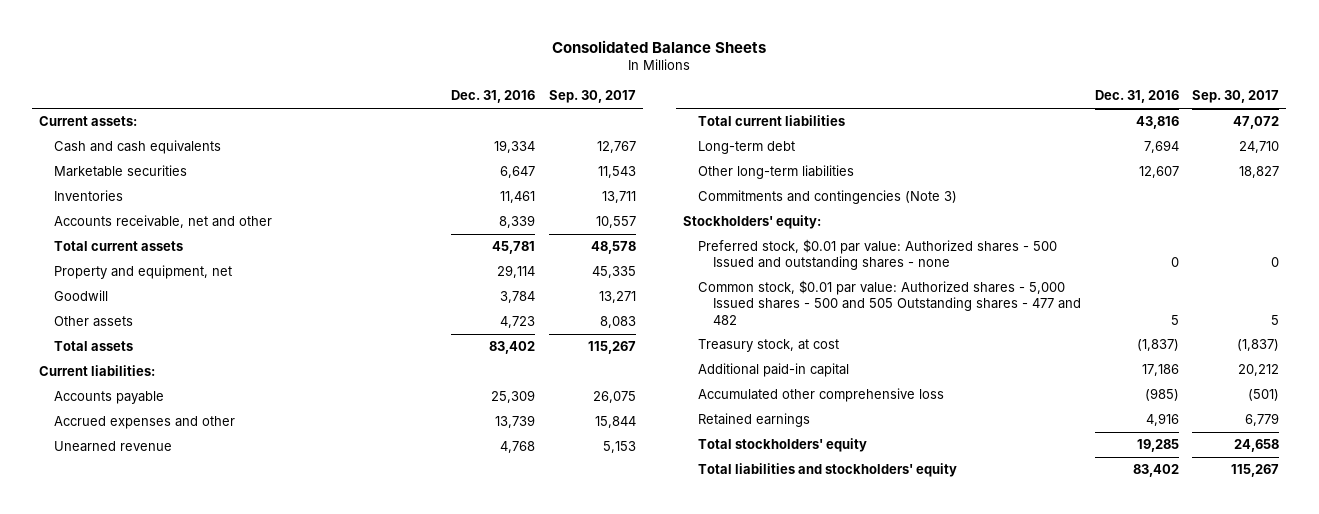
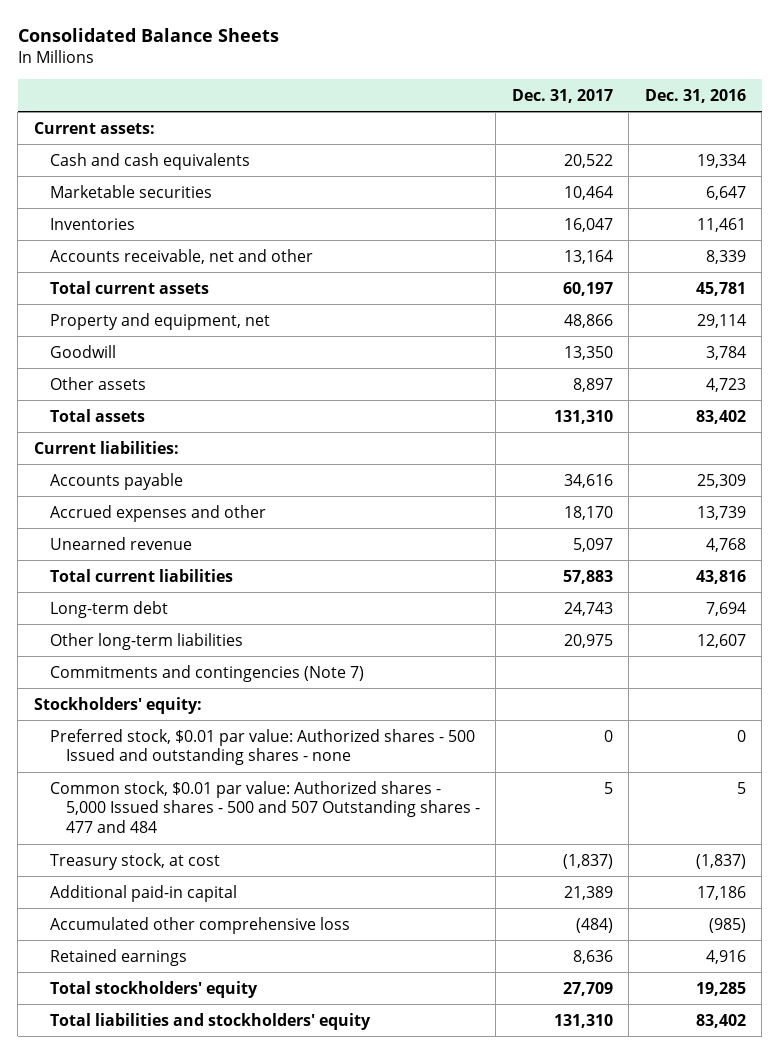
[549,90,637,104] Sep. 30, 2017 -> none
none -> [511,88,613,103] Dec. 31, 2017
[697,190,957,205] Commitments and contingencies (Note 3) -> [49,664,364,682] Commitments and contingencies (Note 7)
[697,280,1081,325] Common stock, $0.01 par value: Authorized shares - 5,000 Issued shares - 500 and 505 Outstanding shares - 477 and 482 -> [49,780,480,834] Common stock, $0.01 par value: Authorized shares - 5,000 Issued shares - 500 and 507 Outstanding shares - 477 and 484

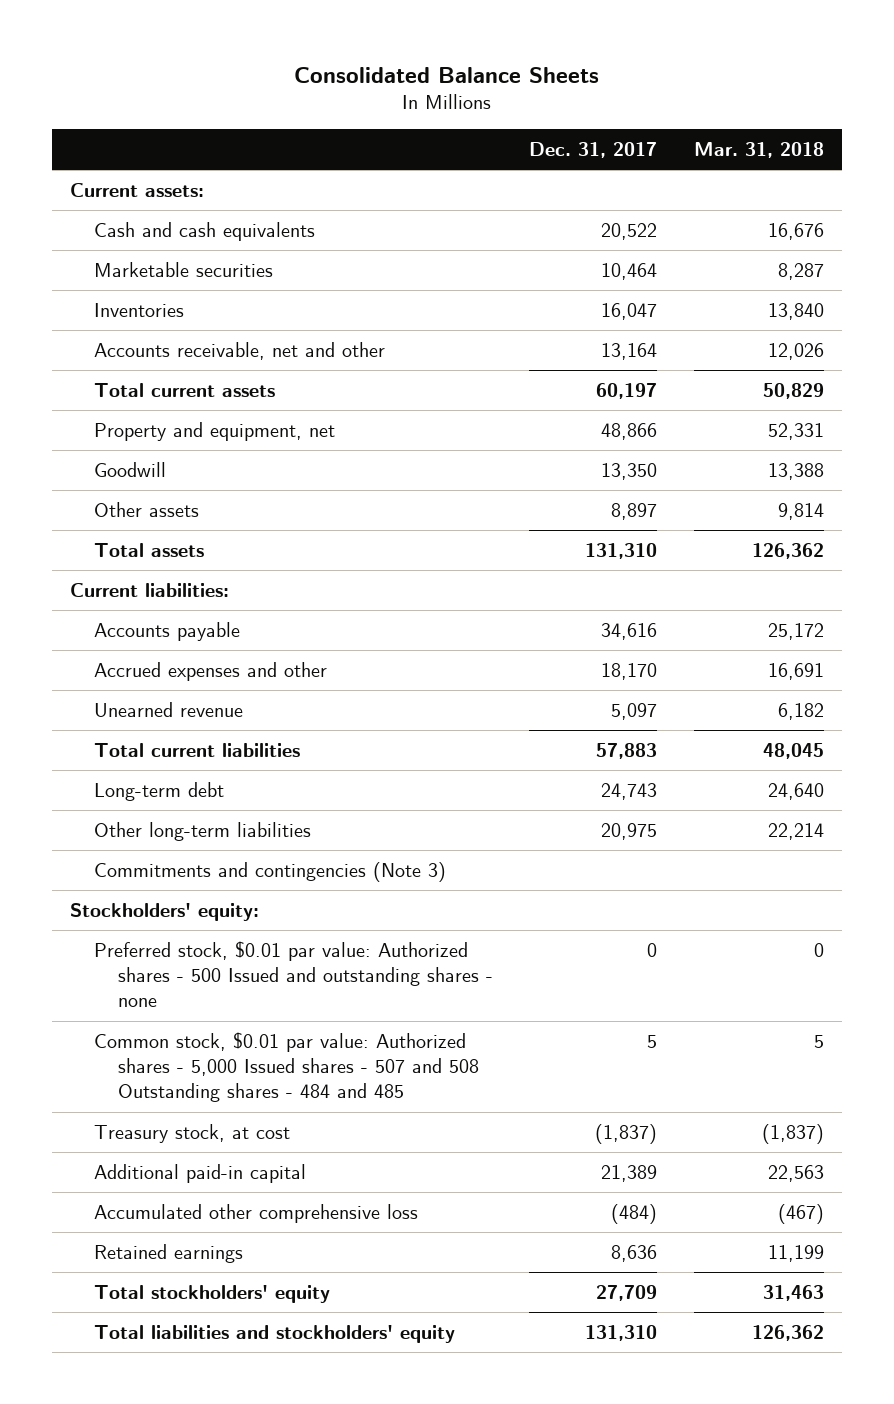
[644,88,746,103] Dec. 31, 2016 -> none
none -> [693,142,824,159] Mar. 31, 2018
[49,664,364,682] Commitments and contingencies (Note 7) -> [94,861,447,882] Commitments and contingencies (Note 3)
[49,780,480,834] Common stock, $0.01 par value: Authorized shares - 5,000 Issued shares - 500 and 507 Outstanding shares - 477 and 484 -> [94,1031,480,1103] Common stock, $0.01 par value: Authorized shares - 5,000 Issued shares - 507 and 508 Outstanding shares - 484 and 485

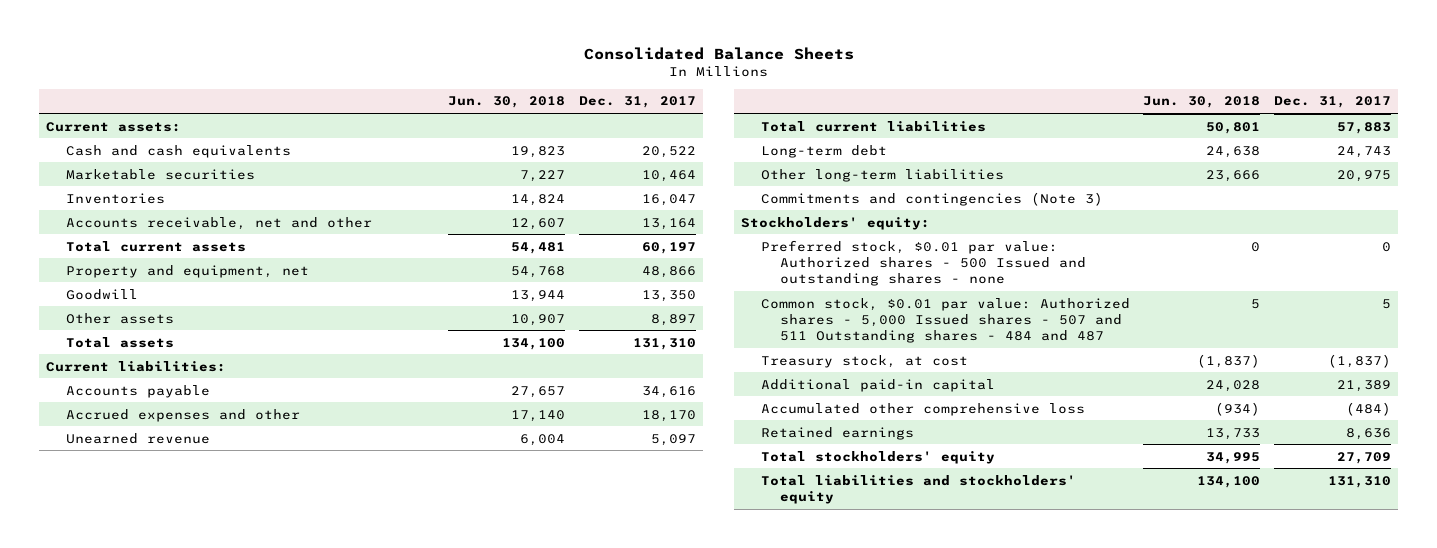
[693,142,824,159] Mar. 31, 2018 -> none
none -> [448,96,566,109] Jun. 30, 2018
[94,1031,480,1103] Common stock, $0.01 par value: Authorized shares - 5,000 Issued shares - 507 and 508 Outstanding shares - 484 and 485 -> [760,297,1130,343] Common stock, $0.01 par value: Authorized shares - 5,000 Issued shares - 507 and 511 Outstanding shares - 484 and 487

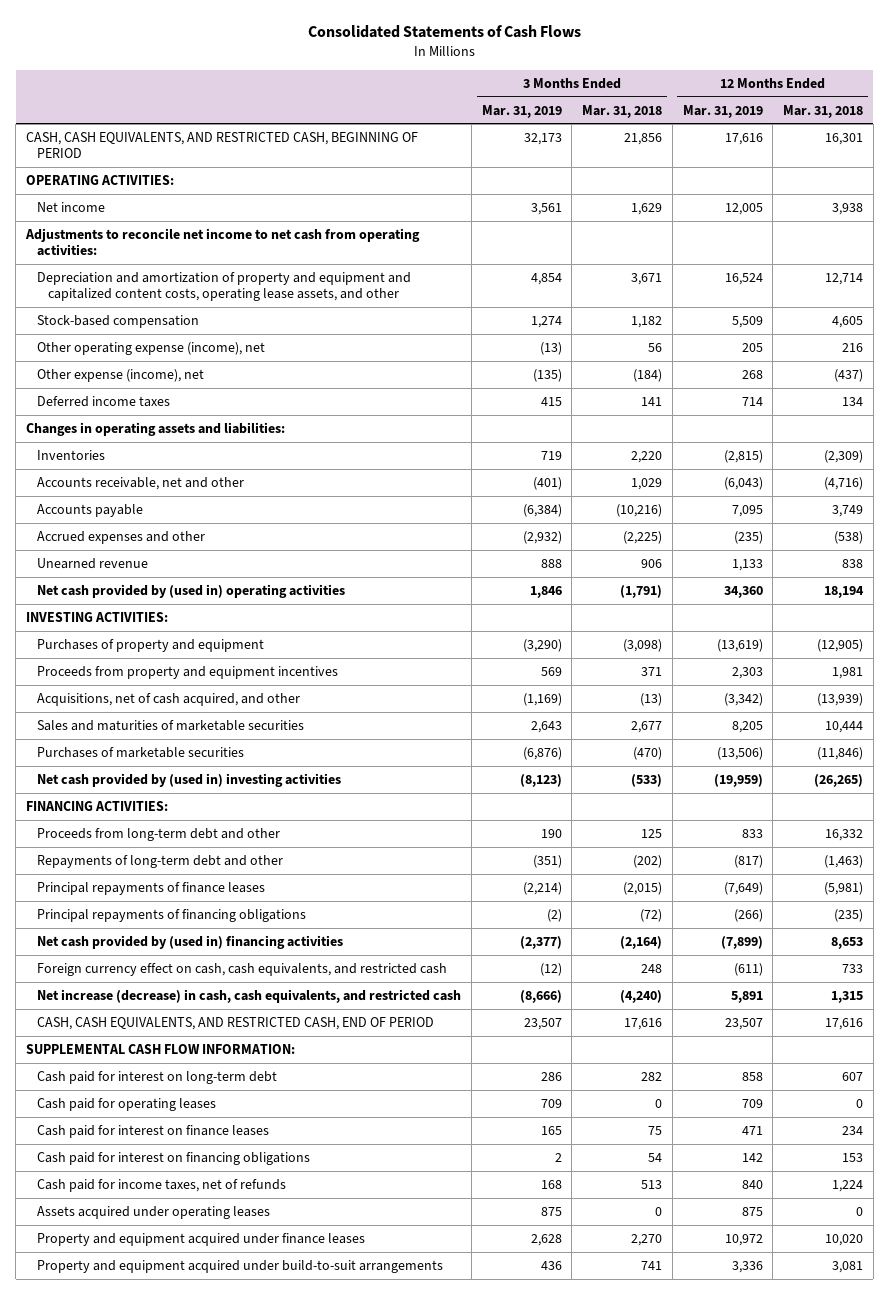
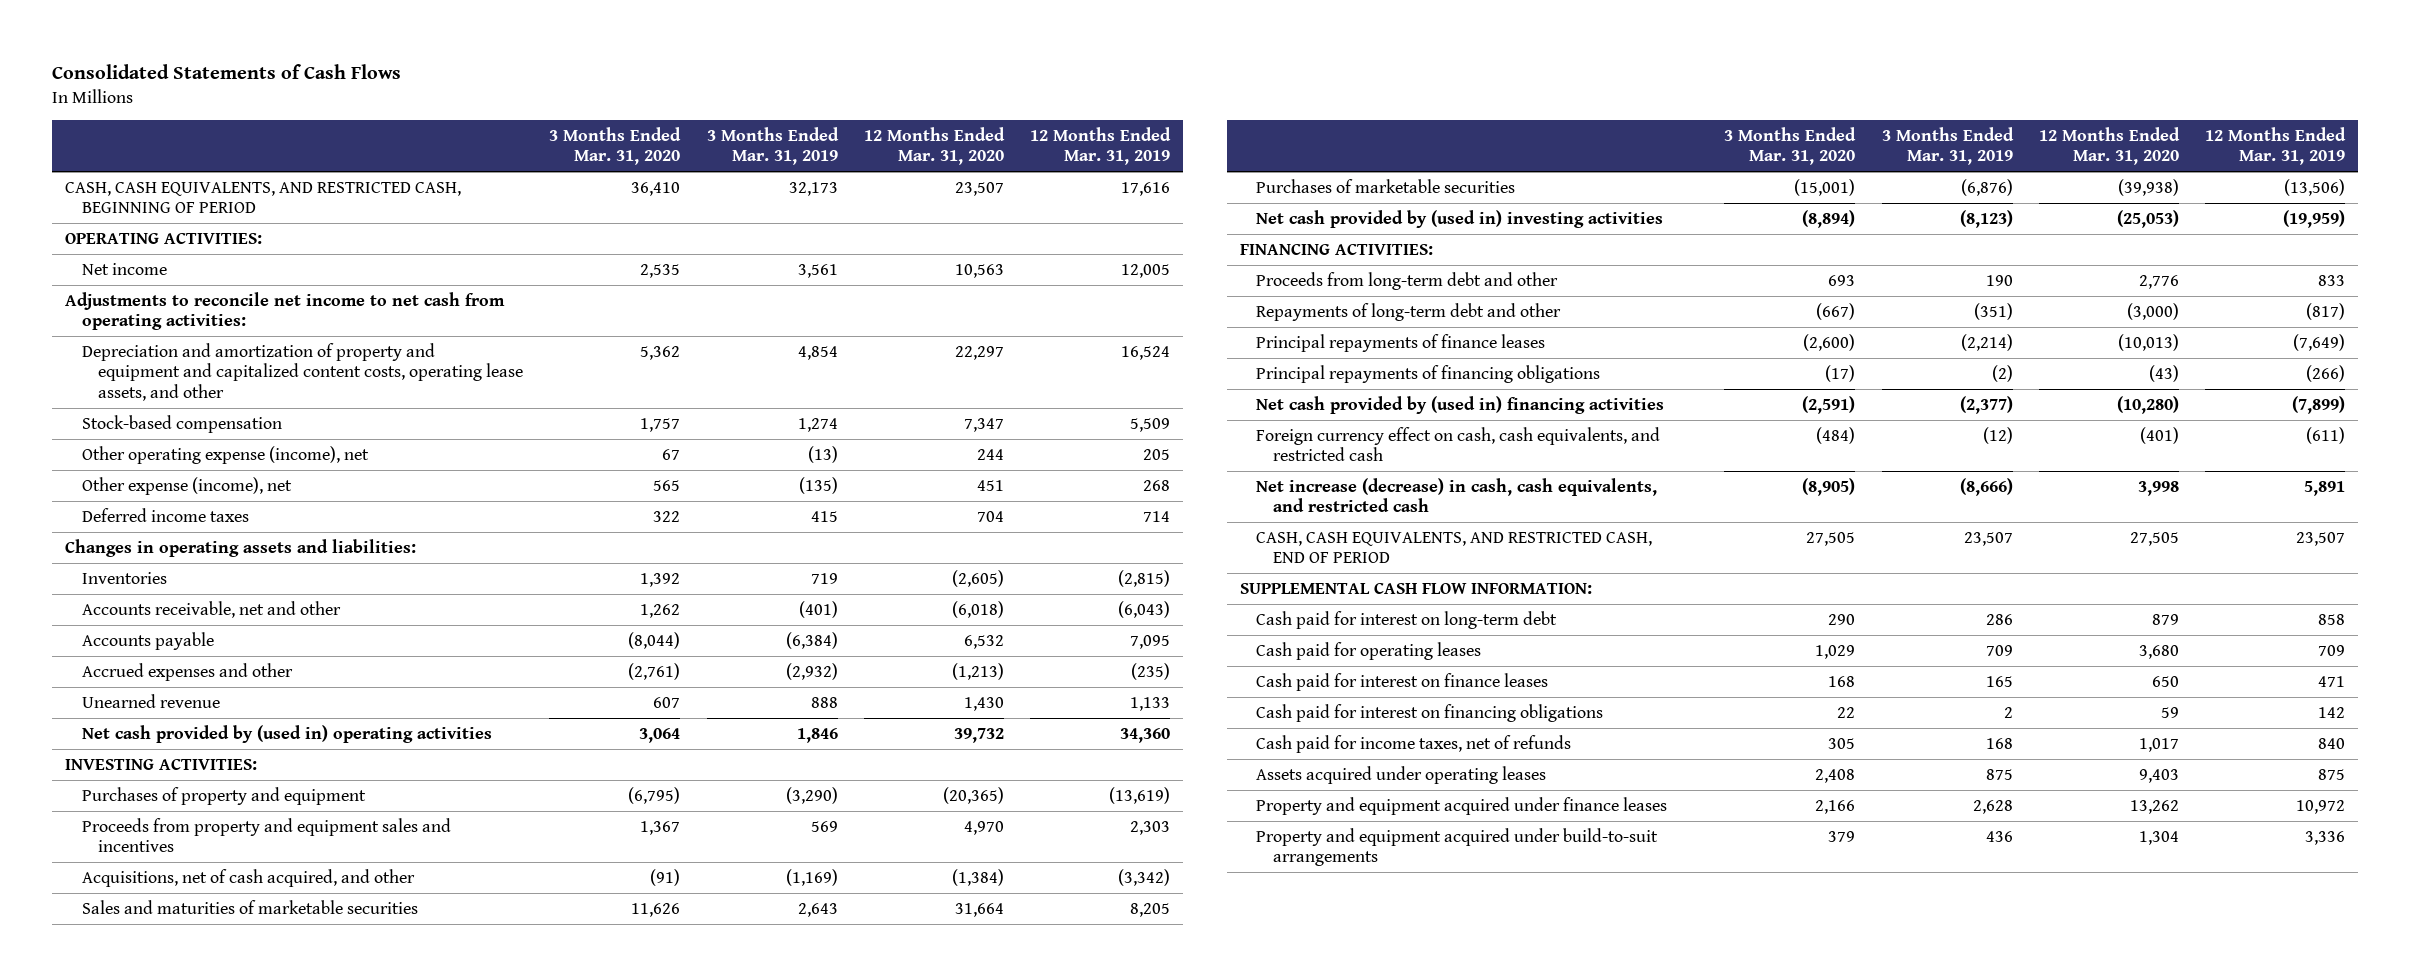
[582,104,663,118] Mar. 31, 2018 -> none
[783,104,864,118] Mar. 31, 2018 -> none
none -> [549,126,682,166] 3 Months Ended Mar. 31, 2020
none -> [863,126,1005,166] 12 Months Ended Mar. 31, 2020
[37,665,339,679] Proceeds from property and equipment incentives -> [81,817,451,853] Proceeds from property and equipment sales and incentives

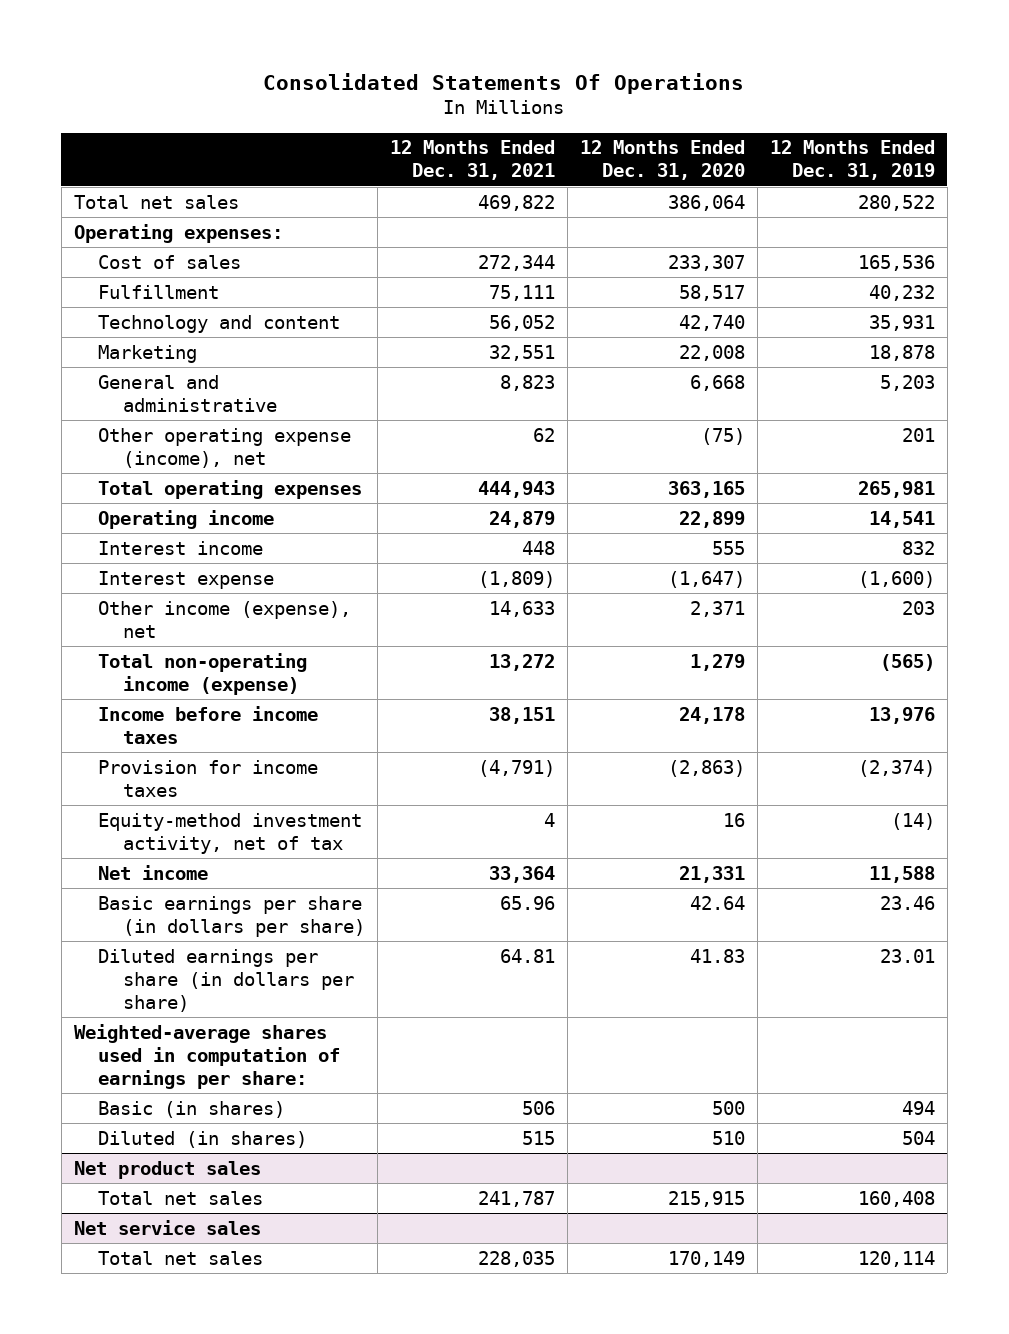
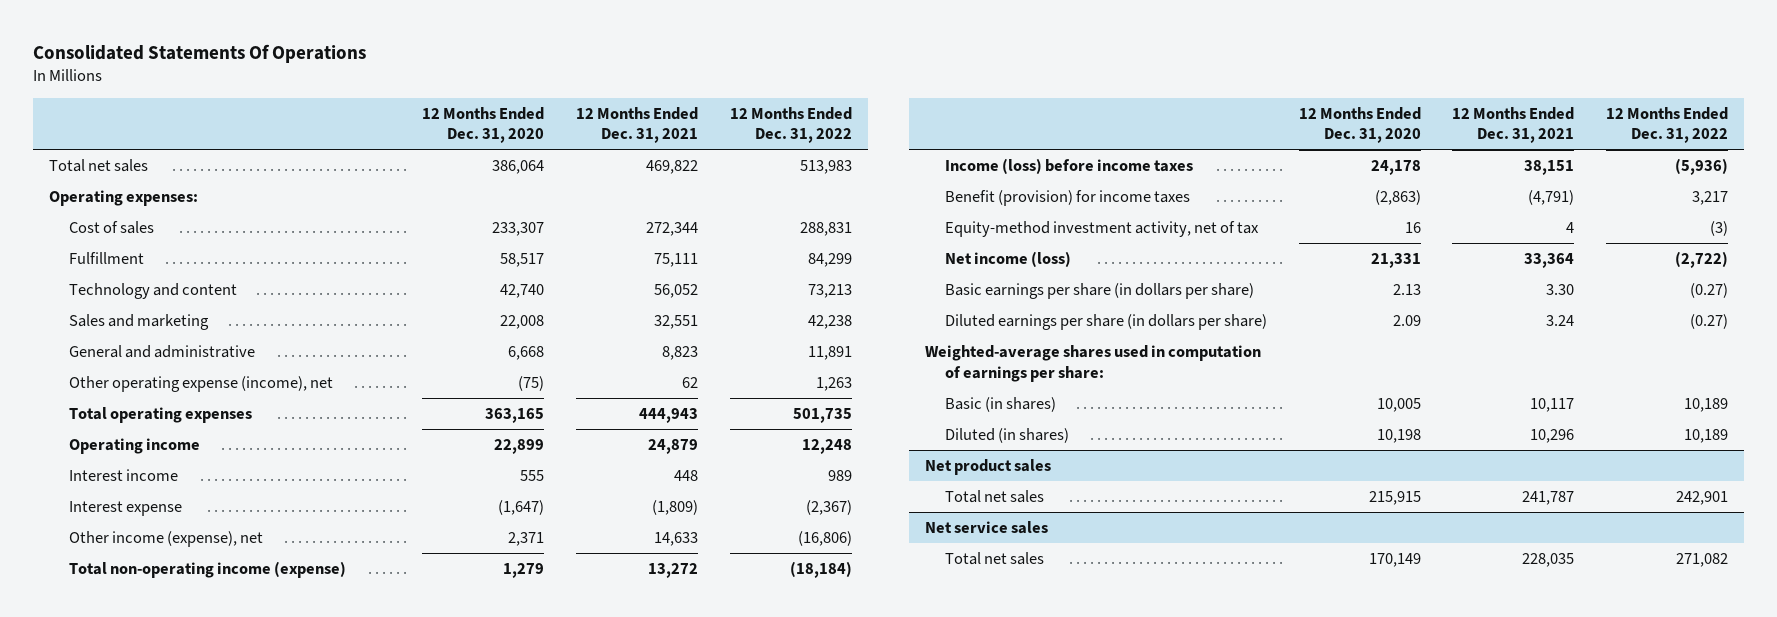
[769,140,935,181] 12 Months Ended Dec. 31, 2019 -> none
none -> [729,106,852,144] 12 Months Ended Dec. 31, 2022
[98,344,198,363] Marketing -> [68,313,209,330] Sales and marketing
[98,705,319,744] Income before income taxes -> [944,157,1193,174] Income (loss) before income taxes
[98,759,319,797] Provision for income taxes -> [944,189,1190,206] Benefit (provision) for income taxes
[98,864,209,880] Net income -> [944,250,1071,267] Net income (loss)
[500,895,556,910] 65.96 -> [1546,283,1575,295] 3.30
[690,895,746,910] 42.64 -> [1392,283,1421,295] 2.13
[500,948,556,963] 64.81 -> [1546,314,1575,326] 3.24
[690,948,746,963] 41.83 -> [1392,314,1421,326] 2.09
[522,1100,556,1115] 506 -> [1530,397,1575,412] 10,117
[712,1100,746,1115] 500 -> [1376,397,1421,412] 10,005
[522,1130,556,1145] 515 -> [1530,428,1575,443] 10,296
[712,1130,746,1145] 510 -> [1376,428,1421,443] 10,198

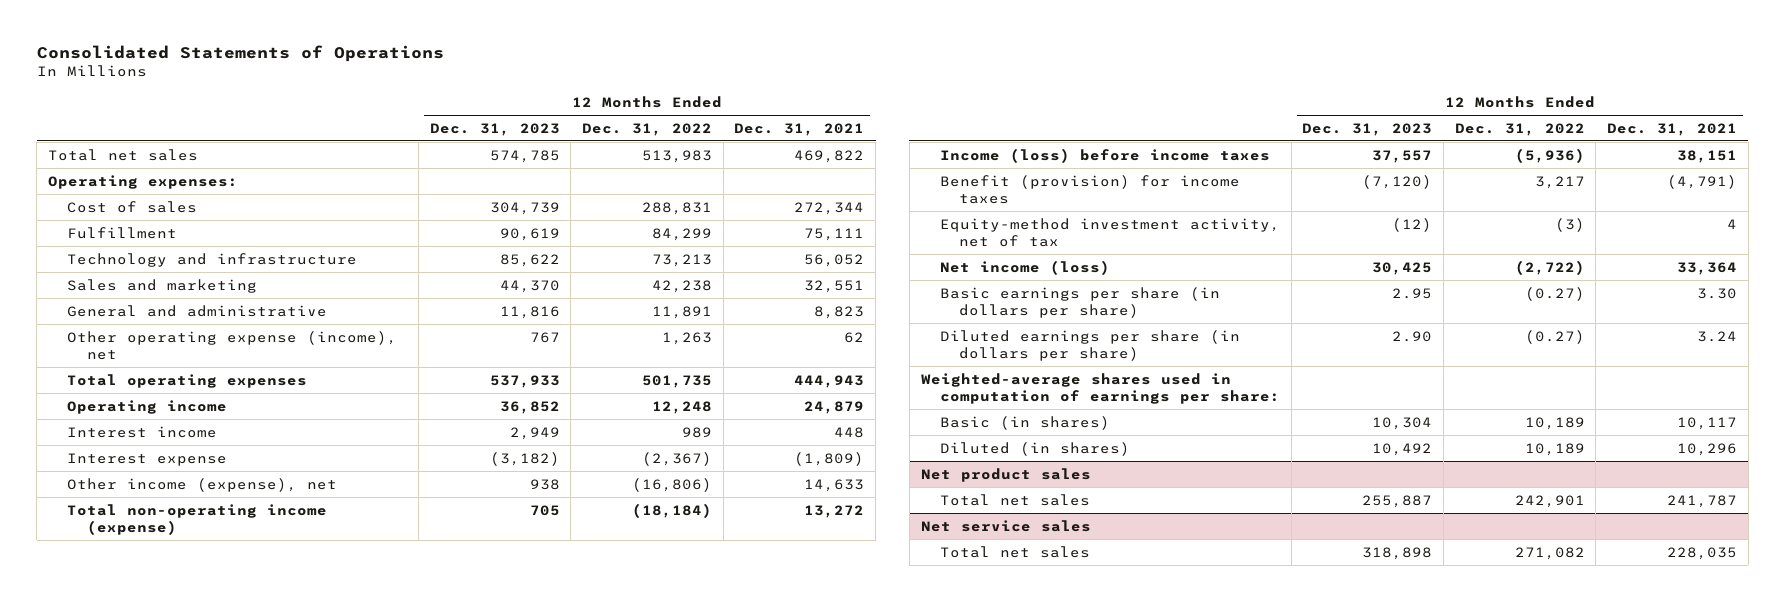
[33,43,367,63] Consolidated Statements Of Operations -> [36,44,444,62] Consolidated Statements of Operations
[422,106,545,144] 12 Months Ended Dec. 31, 2020 -> none
none -> [429,122,560,136] Dec. 31, 2023
[68,282,237,299] Technology and content -> [67,252,358,267] Technology and infrastructure

